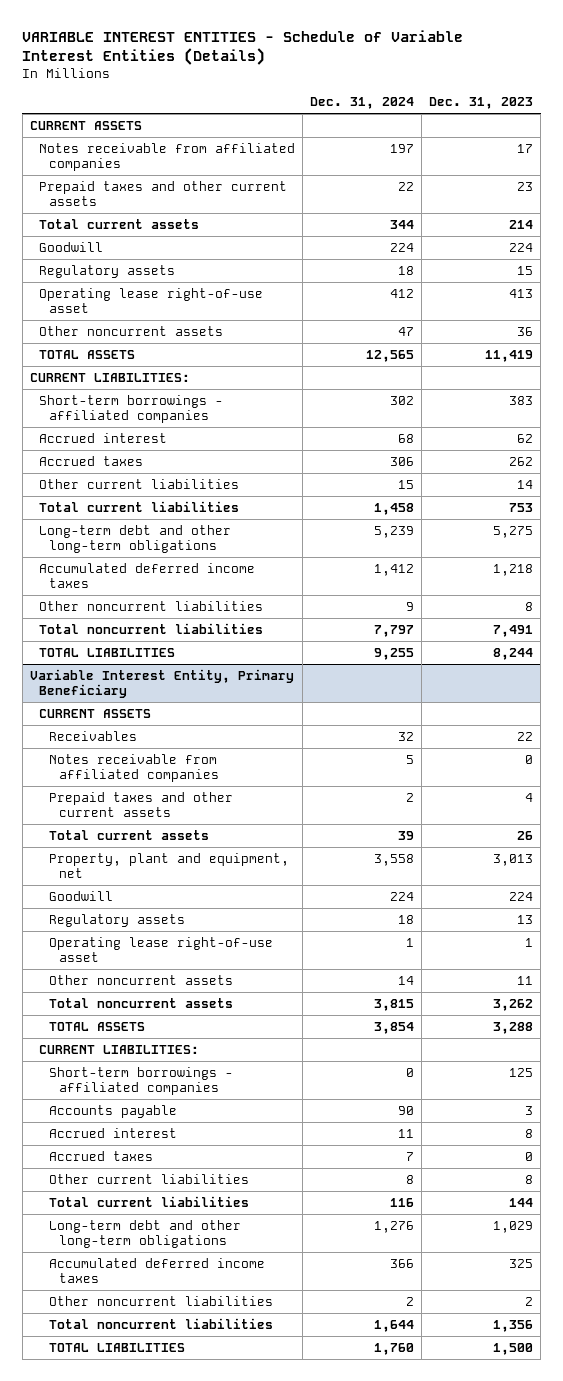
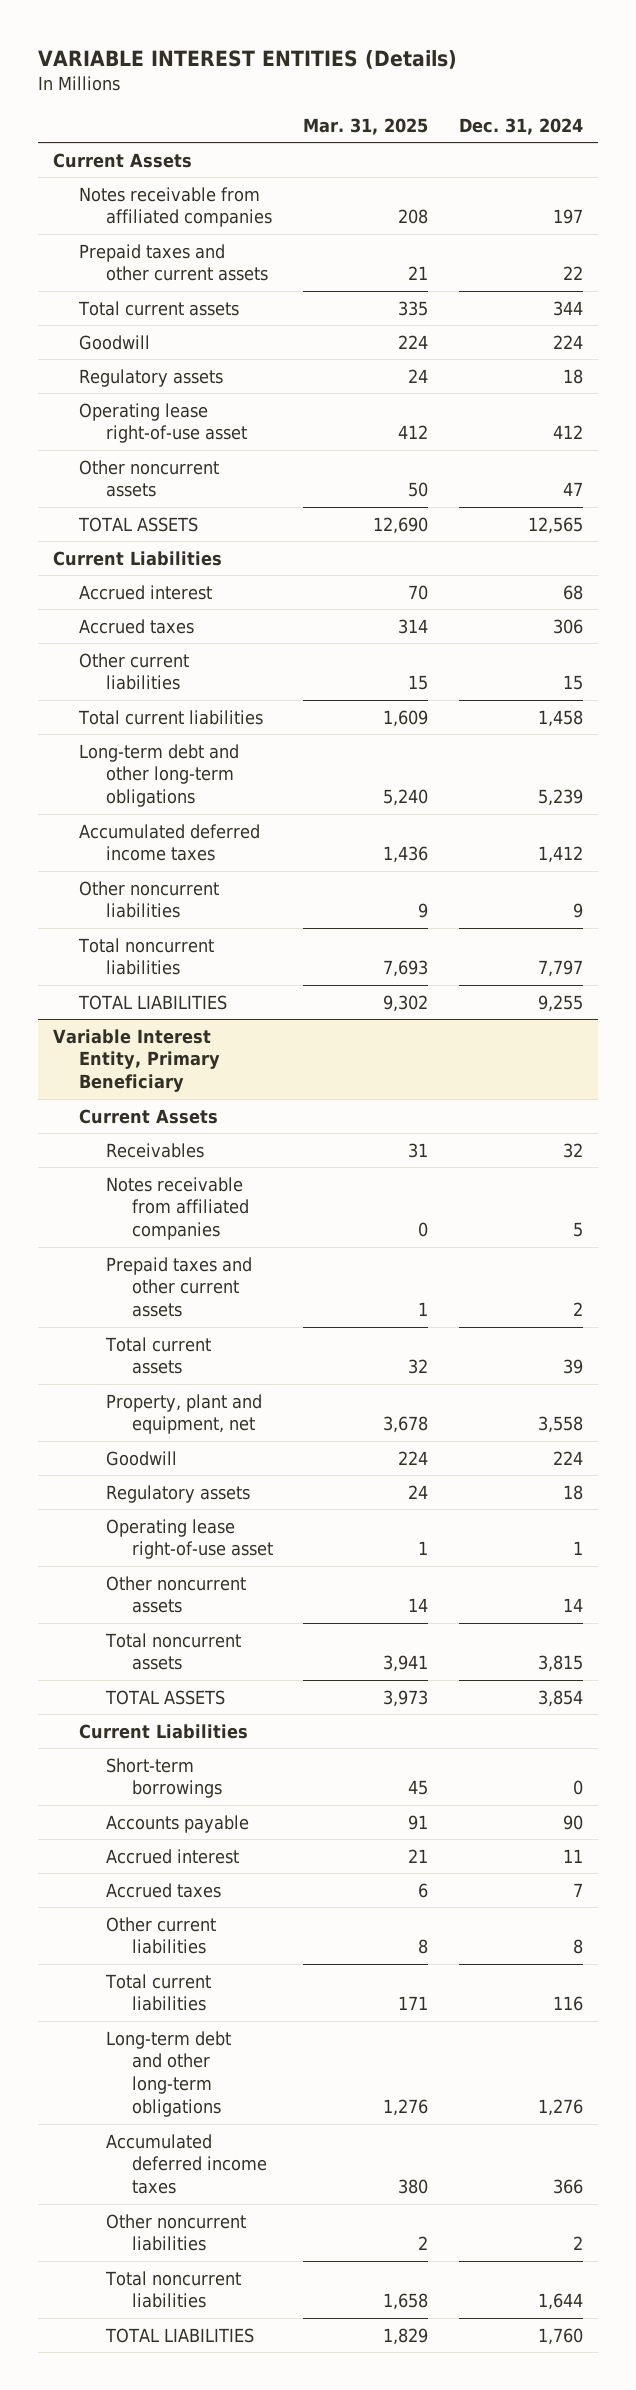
[22,29,464,65] VARIABLE INTEREST ENTITIES - Schedule of Variable Interest Entities (Details) -> [37,49,457,69] VARIABLE INTEREST ENTITIES (Details)
[429,96,534,109] Dec. 31, 2023 -> none
none -> [303,117,429,135] Mar. 31, 2025
[29,120,142,130] CURRENT ASSETS -> [53,152,193,168] Current Assets
[39,394,224,424] Short-term borrowings - affiliated companies -> none
[29,372,190,382] CURRENT LIABILITIES: -> [53,550,223,566] Current Liabilities
[39,708,152,718] CURRENT ASSETS -> [79,1108,219,1124] Current Assets
[39,1044,200,1054] CURRENT LIABILITIES: -> [79,1723,249,1739] Current Liabilities
[48,1066,233,1096] Short-term borrowings - affiliated companies -> [105,1757,222,1799] Short-term borrowings

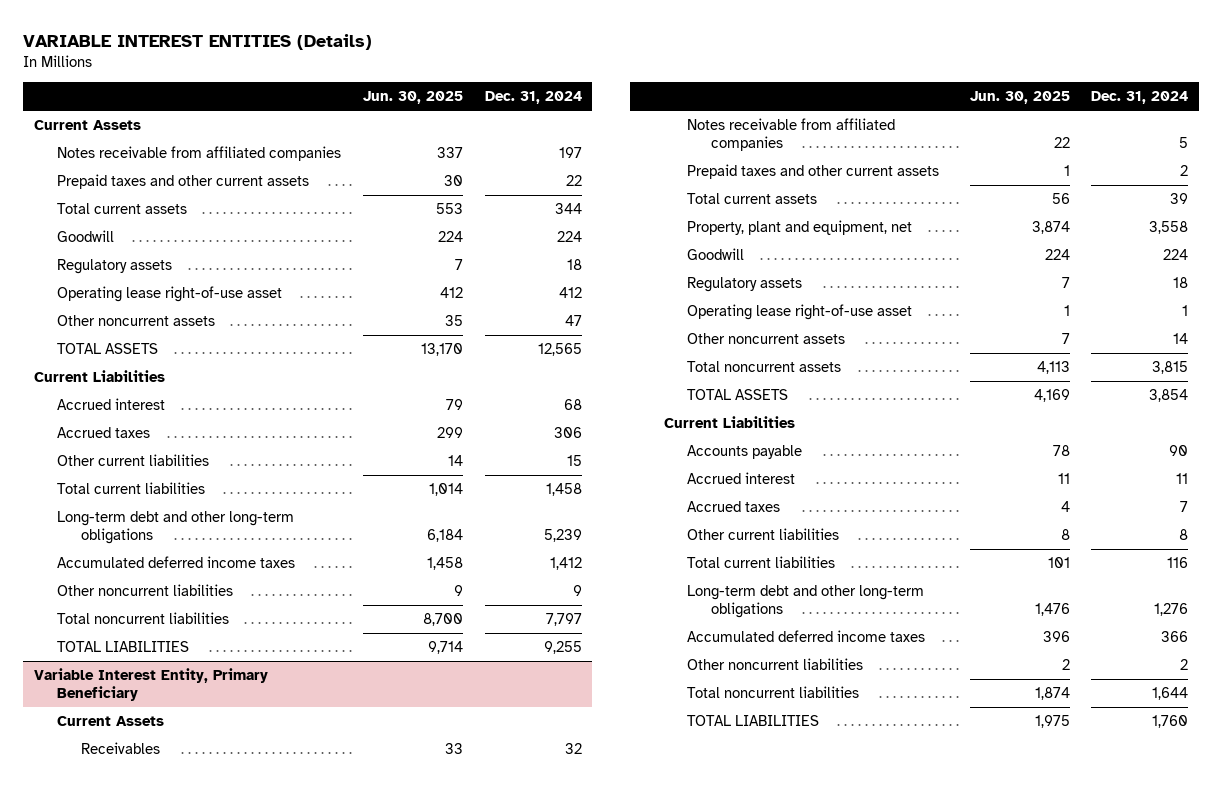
[303,117,429,135] Mar. 31, 2025 -> none
none -> [362,91,463,105] Jun. 30, 2025
[105,1757,222,1799] Short-term borrowings -> none

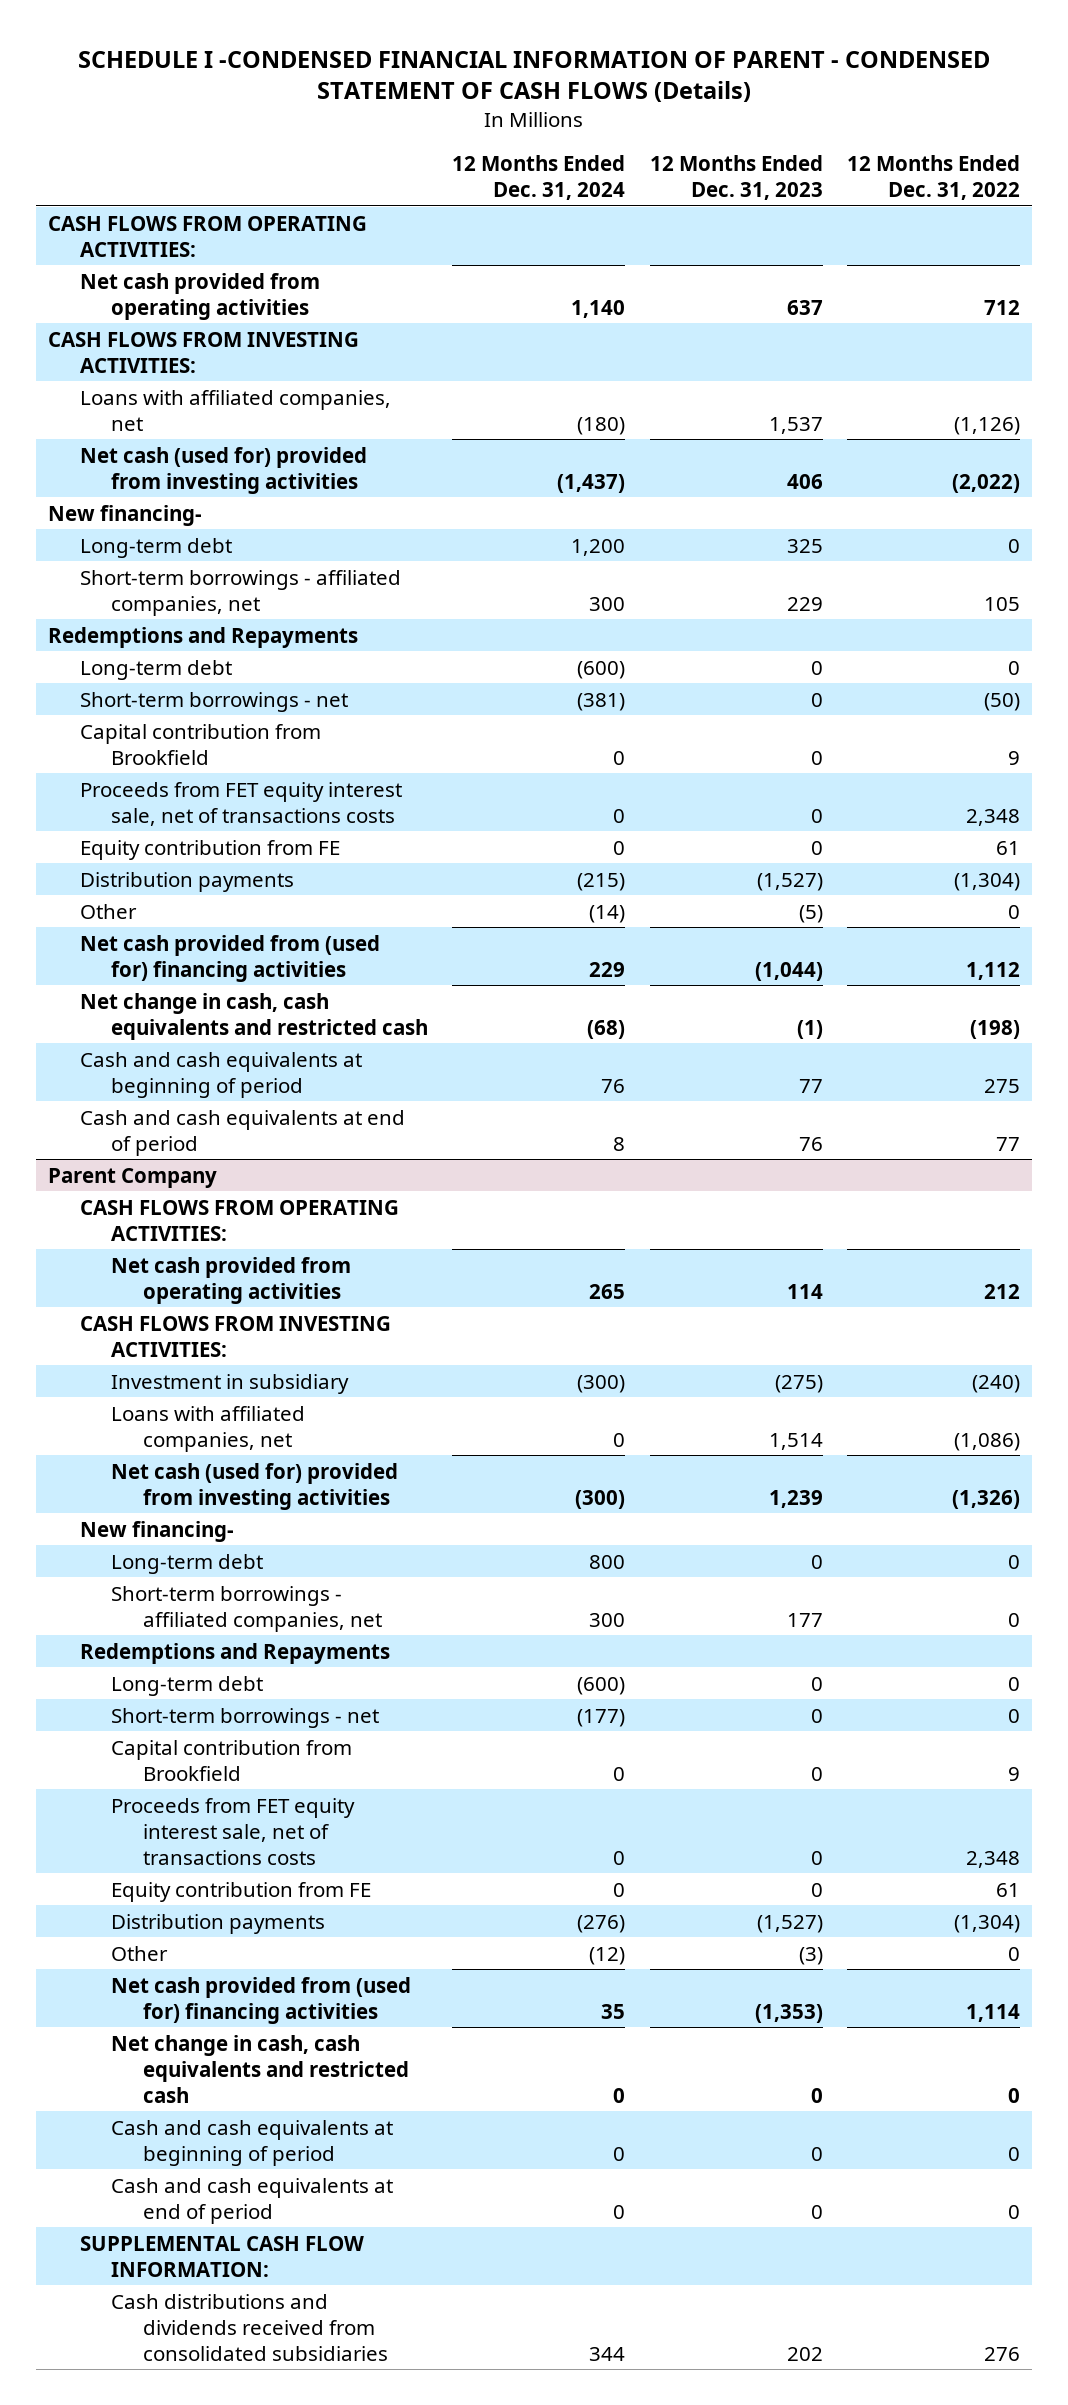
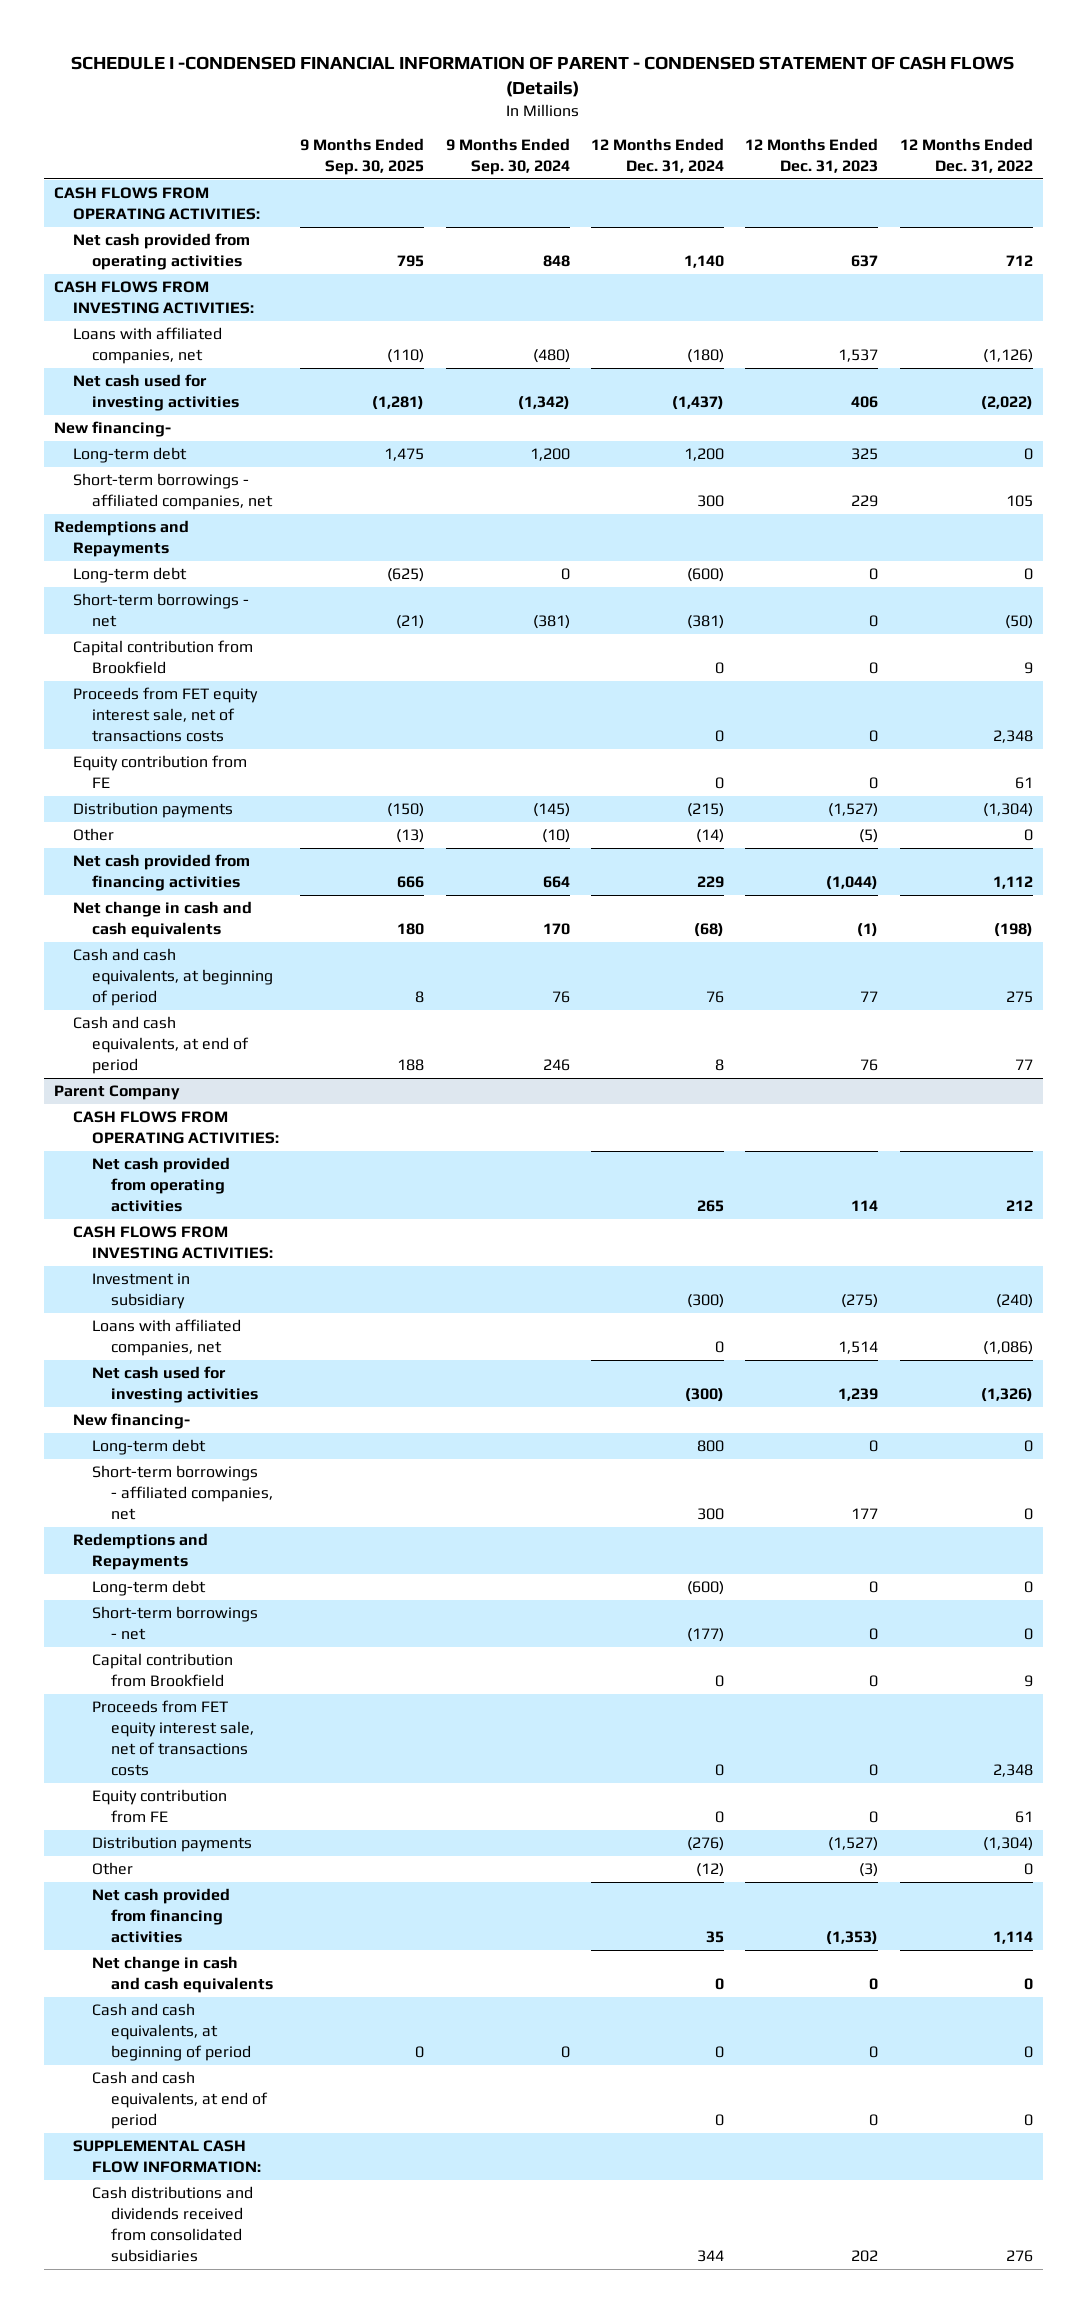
none -> [300,138,425,175] 9 Months Ended Sep. 30, 2025
none -> [445,138,570,175] 9 Months Ended Sep. 30, 2024
[79,446,367,494] Net cash (used for) provided from investing activities -> [73,374,240,412] Net cash used for investing activities
[79,934,380,982] Net cash provided from (used for) financing activities -> [73,854,251,892] Net cash provided from financing activities
[79,992,429,1040] Net change in cash, cash equivalents and restricted cash -> [73,901,253,939] Net change in cash and cash equivalents
[79,1051,362,1098] Cash and cash equivalents at beginning of period -> [73,948,274,1007] Cash and cash equivalents, at beginning of period
[79,1109,405,1156] Cash and cash equivalents at end of period -> [73,1016,250,1075] Cash and cash equivalents, at end of period
[111,1462,399,1510] Net cash (used for) provided from investing activities -> [92,1366,259,1404] Net cash used for investing activities
[111,1976,412,2024] Net cash provided from (used for) financing activities -> [92,1888,231,1944] Net cash provided from financing activities
[111,2034,409,2103] Net change in cash, cash equivalents and restricted cash -> [92,1956,274,1994] Net change in cash and cash equivalents
[111,2119,394,2166] Cash and cash equivalents at beginning of period -> [92,2003,252,2062] Cash and cash equivalents, at beginning of period
[111,2177,394,2224] Cash and cash equivalents at end of period -> [92,2071,269,2130] Cash and cash equivalents, at end of period

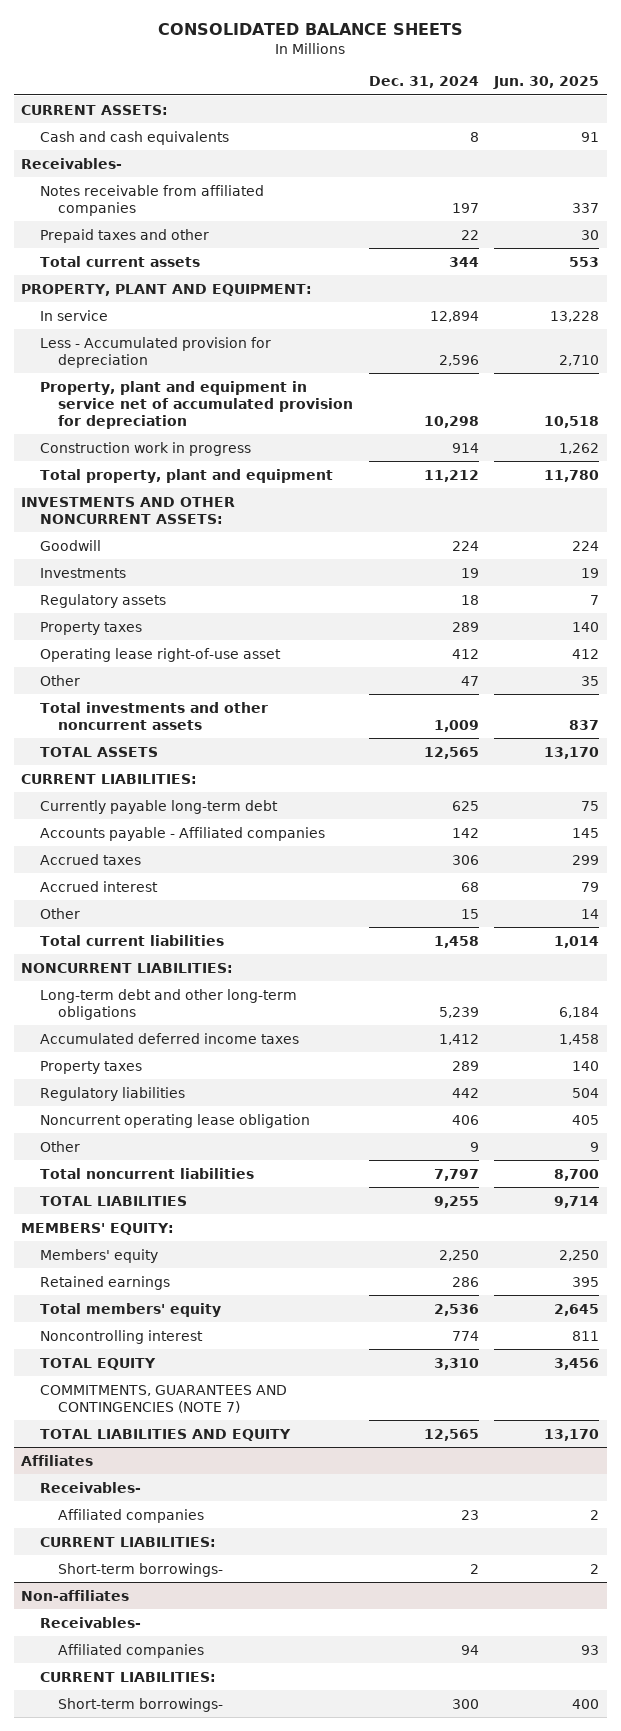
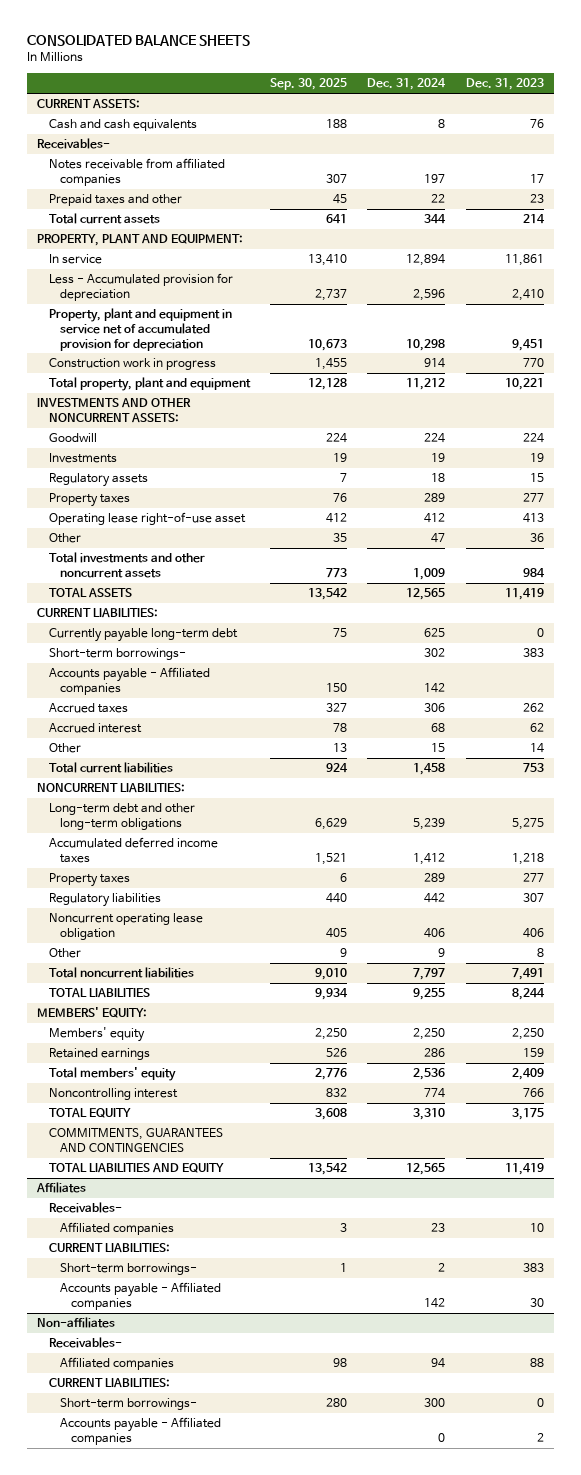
[493,76,600,90] Jun. 30, 2025 -> none
none -> [269,78,347,91] Sep. 30, 2025
none -> [465,78,544,91] Dec. 31, 2023
none -> [48,648,186,661] Short-term borrowings-
[39,1384,287,1413] COMMITMENTS, GUARANTEES AND CONTINGENCIES (NOTE 7) -> [48,1128,223,1152] COMMITMENTS, GUARANTEES AND CONTINGENCIES
none -> [59,1282,221,1310] Accounts payable - Affiliated companies
none -> [59,1417,221,1445] Accounts payable - Affiliated companies

